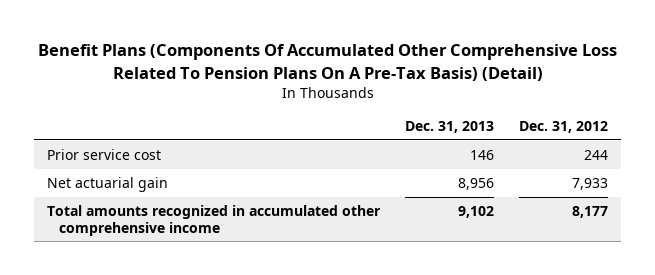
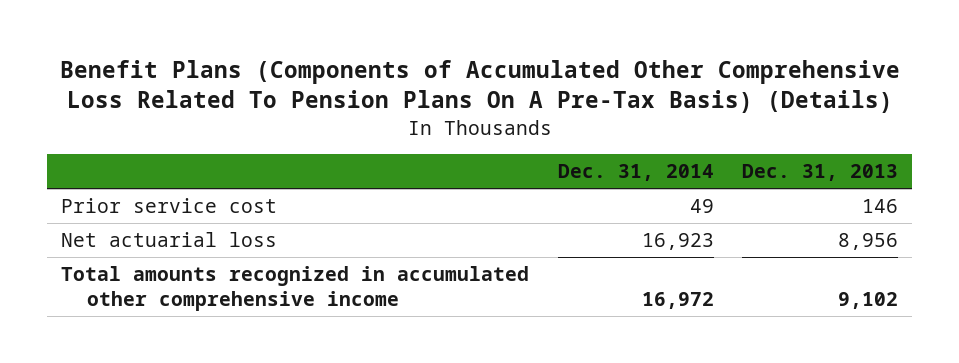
[37,44,617,81] Benefit Plans (Components Of Accumulated Other Comprehensive Loss Related To Pension Plans On A Pre-Tax Basis) (Detail) -> [59,59,900,114] Benefit Plans (Components of Accumulated Other Comprehensive Loss Related To Pension Plans On A Pre-Tax Basis) (Details)
[519,120,609,133] Dec. 31, 2012 -> none
none -> [557,164,714,182] Dec. 31, 2014
[47,176,169,192] Net actuarial gain -> [61,231,278,247] Net actuarial loss

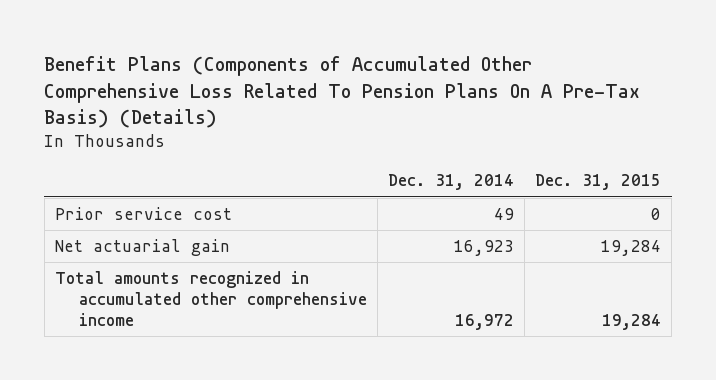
[741,164,898,182] Dec. 31, 2013 -> none
none -> [535,174,662,191] Dec. 31, 2015
[61,231,278,247] Net actuarial loss -> [54,238,230,256] Net actuarial gain

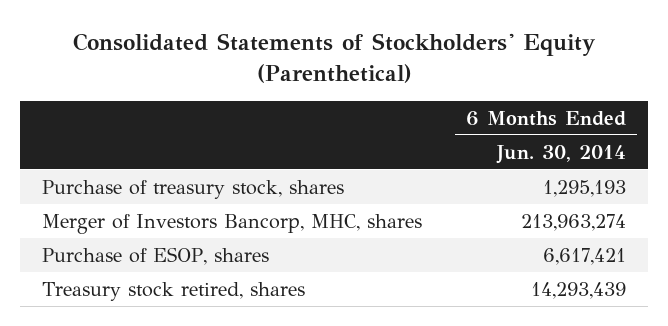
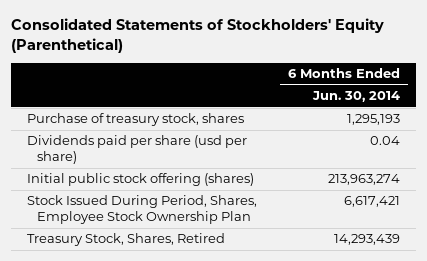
none -> [26,135,247,165] Dividends paid per share (usd per share)
[41,213,422,234] Merger of Investors Bancorp, MHC, shares -> [26,173,254,187] Initial public stock offering (shares)
[41,246,269,265] Purchase of ESOP, shares -> [26,195,257,225] Stock Issued During Period, Shares, Employee Stock Ownership Plan
[41,281,305,301] Treasury stock retired, shares -> [26,233,225,247] Treasury Stock, Shares, Retired

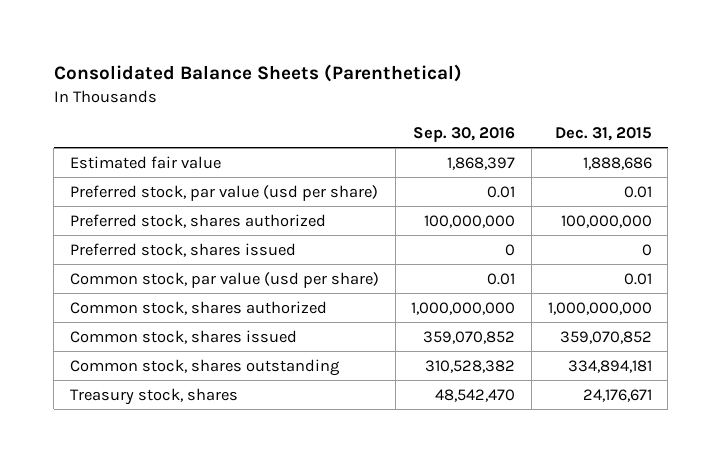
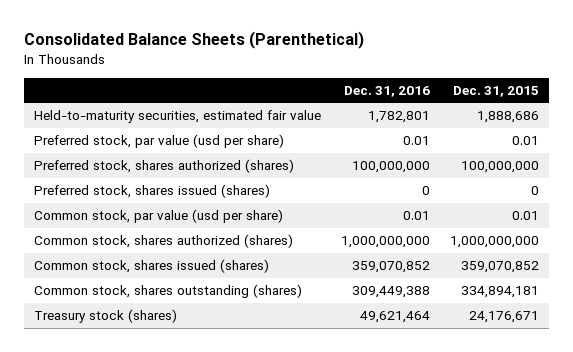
[413,126,516,142] Sep. 30, 2016 -> none
none -> [343,85,430,97] Dec. 31, 2016
[70,155,222,169] Estimated fair value -> [34,110,322,124] Held-to-maturity securities, estimated fair value
[70,213,327,228] Preferred stock, shares authorized -> [34,159,295,174] Preferred stock, shares authorized (shares)
[70,242,297,257] Preferred stock, shares issued -> [34,184,271,199] Preferred stock, shares issued (shares)
[70,300,328,315] Common stock, shares authorized -> [34,234,294,249] Common stock, shares authorized (shares)
[70,329,298,344] Common stock, shares issued -> [34,259,270,274] Common stock, shares issued (shares)
[70,358,341,376] Common stock, shares outstanding -> [34,284,303,299] Common stock, shares outstanding (shares)
[70,387,239,405] Treasury stock, shares -> [34,309,178,324] Treasury stock (shares)

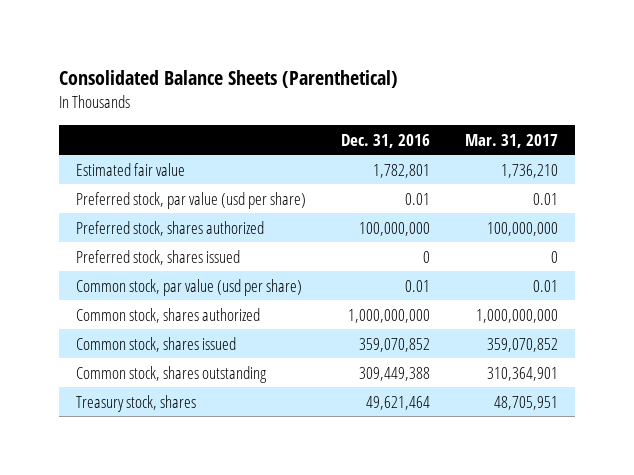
[452,85,539,97] Dec. 31, 2015 -> none
none -> [464,133,558,148] Mar. 31, 2017
[34,110,322,124] Held-to-maturity securities, estimated fair value -> [76,162,186,176] Estimated fair value
[34,159,295,174] Preferred stock, shares authorized (shares) -> [76,220,265,236] Preferred stock, shares authorized
[34,184,271,199] Preferred stock, shares issued (shares) -> [76,249,241,265] Preferred stock, shares issued
[34,234,294,249] Common stock, shares authorized (shares) -> [76,307,261,323] Common stock, shares authorized
[34,259,270,274] Common stock, shares issued (shares) -> [76,336,237,352] Common stock, shares issued
[34,284,303,299] Common stock, shares outstanding (shares) -> [76,365,268,383] Common stock, shares outstanding
[34,309,178,324] Treasury stock (shares) -> [76,394,197,412] Treasury stock, shares

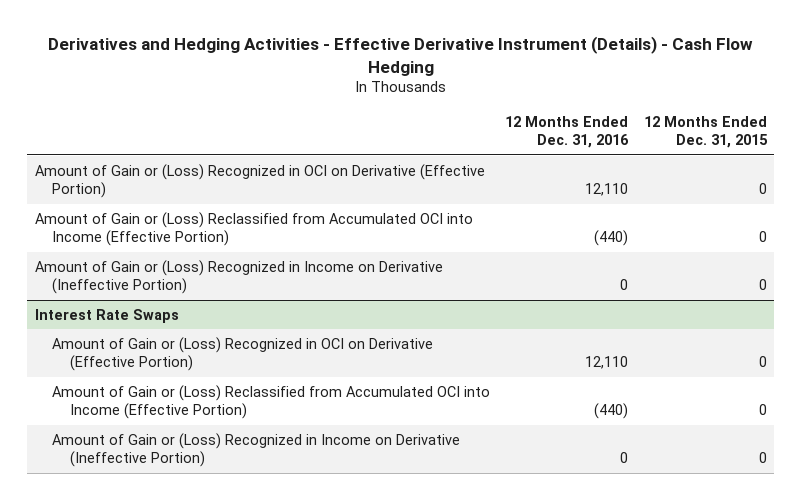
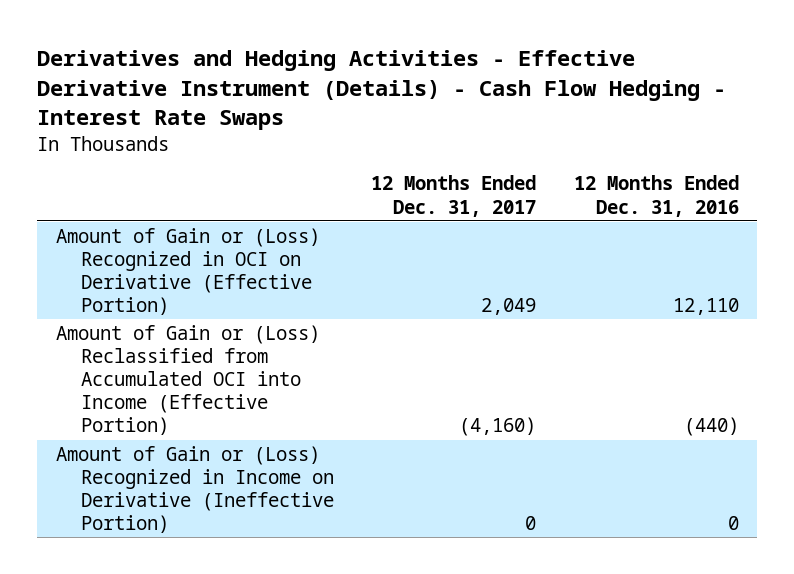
[47,35,753,76] Derivatives and Hedging Activities - Effective Derivative Instrument (Details) - Cash Flow Hedging -> [36,50,726,131] Derivatives and Hedging Activities - Effective Derivative Instrument (Details) - Cash Flow Hedging - Interest Rate Swaps
[643,115,768,149] 12 Months Ended Dec. 31, 2015 -> none
none -> [371,175,537,217] 12 Months Ended Dec. 31, 2017
[34,308,179,323] Interest Rate Swaps -> none
[52,336,434,372] Amount of Gain or (Loss) Recognized in OCI on Derivative (Effective Portion) -> none
[52,384,491,420] Amount of Gain or (Loss) Reclassified from Accumulated OCI into Income (Effective Portion) -> none
[52,432,461,468] Amount of Gain or (Loss) Recognized in Income on Derivative (Ineffective Portion) -> none

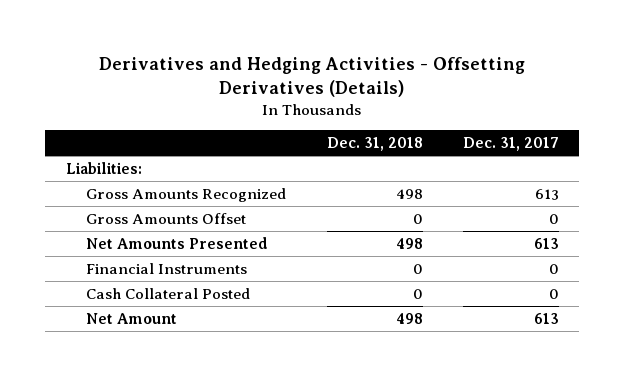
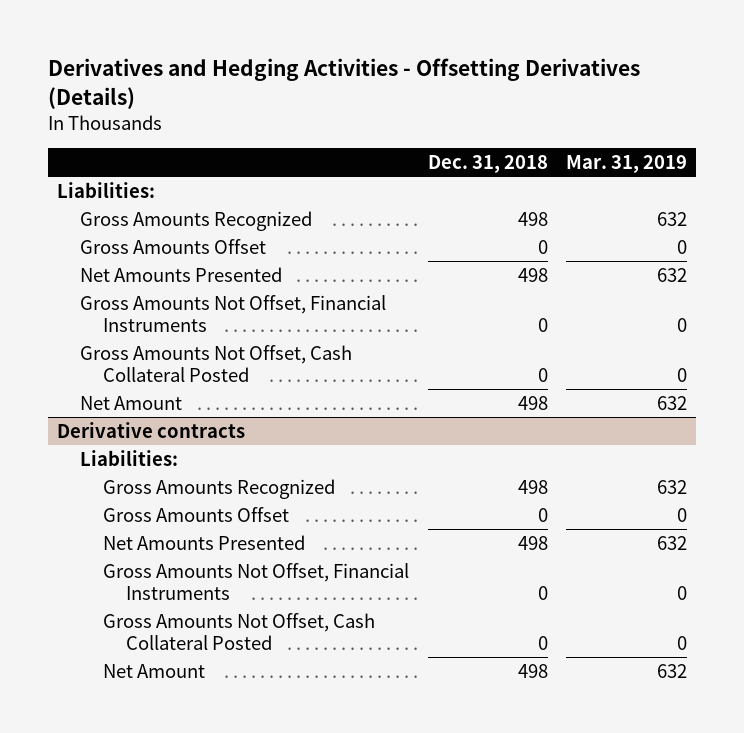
[463,137,560,152] Dec. 31, 2017 -> none
none -> [566,154,688,173] Mar. 31, 2019
[85,262,247,274] Financial Instruments -> [80,294,387,332] Gross Amounts Not Offset, Financial Instruments
[85,287,250,299] Cash Collateral Posted -> [80,344,353,382] Gross Amounts Not Offset, Cash Collateral Posted
none -> [57,421,246,438] Derivative contracts
none -> [80,449,179,466] Liabilities:
none -> [103,478,336,499] Gross Amounts Recognized
none -> [103,506,290,522] Gross Amounts Offset
none -> [103,534,306,550] Net Amounts Presented
none -> [103,562,410,600] Gross Amounts Not Offset, Financial Instruments
none -> [103,612,376,650] Gross Amounts Not Offset, Cash Collateral Posted
none -> [103,663,206,678] Net Amount

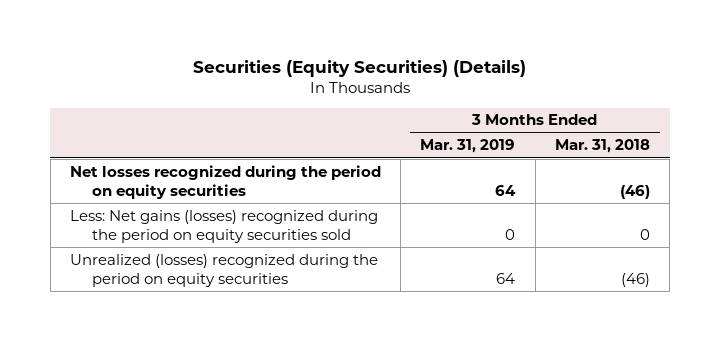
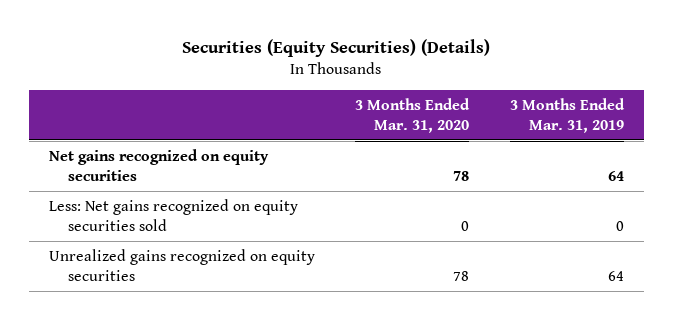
[554,139,650,154] Mar. 31, 2018 -> none
none -> [355,97,471,133] 3 Months Ended Mar. 31, 2020
[69,164,381,199] Net losses recognized during the period on equity securities -> [49,149,270,181] Net gains recognized on equity securities
[69,209,378,243] Less: Net gains (losses) recognized during the period on equity securities sold -> [49,199,299,231] Less: Net gains recognized on equity securities sold
[69,253,378,287] Unrealized (losses) recognized during the period on equity securities -> [49,249,316,281] Unrealized gains recognized on equity securities

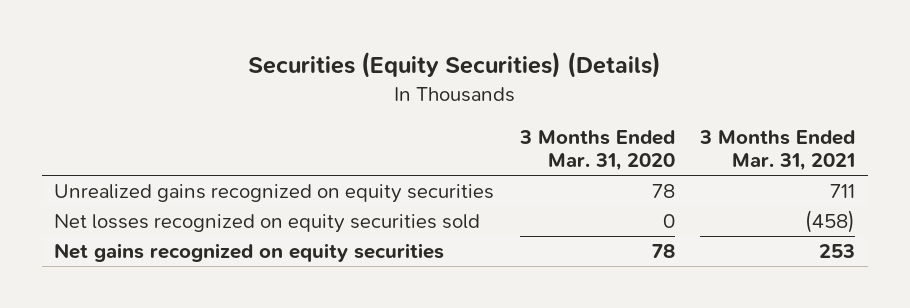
[509,97,625,133] 3 Months Ended Mar. 31, 2019 -> none
none -> [699,129,856,172] 3 Months Ended Mar. 31, 2021
[49,199,299,231] Less: Net gains recognized on equity securities sold -> none
none -> [54,213,481,233] Net losses recognized on equity securities sold
[49,149,270,181] Net gains recognized on equity securities -> [54,242,445,262] Net gains recognized on equity securities

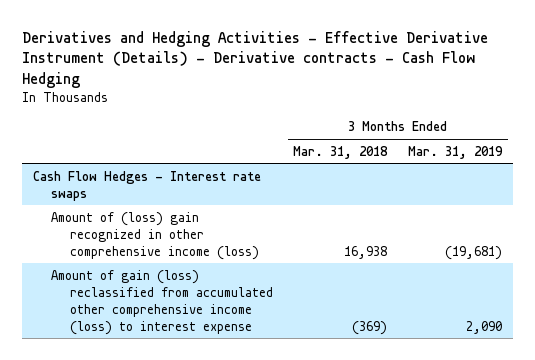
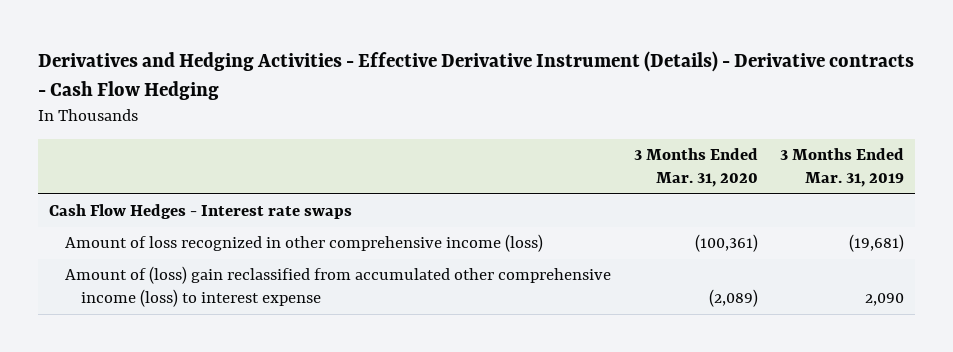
[293,145,389,159] Mar. 31, 2018 -> none
none -> [633,148,758,188] 3 Months Ended Mar. 31, 2020
[51,211,259,260] Amount of (loss) gain recognized in other comprehensive income (loss) -> [65,234,544,253] Amount of loss recognized in other comprehensive income (loss)
[51,269,273,335] Amount of gain (loss) reclassified from accumulated other comprehensive income (loss) to interest expense -> [65,266,612,308] Amount of (loss) gain reclassified from accumulated other comprehensive income (loss) to interest expense

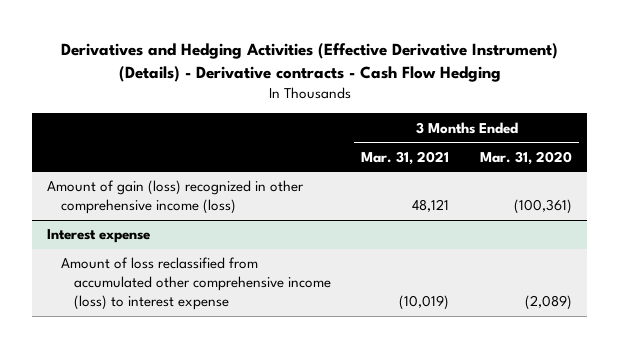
[38,50,915,100] Derivatives and Hedging Activities - Effective Derivative Instrument (Details) - Derivative contracts - Cash Flow Hedging -> [60,43,558,83] Derivatives and Hedging Activities (Effective Derivative Instrument) (Details) - Derivative contracts - Cash Flow Hedging
[779,148,904,188] 3 Months Ended Mar. 31, 2019 -> none
none -> [361,150,450,165] Mar. 31, 2021
[49,204,353,220] Cash Flow Hedges - Interest rate swaps -> none
[65,234,544,253] Amount of loss recognized in other comprehensive income (loss) -> [47,180,305,215] Amount of gain (loss) recognized in other comprehensive income (loss)
none -> [47,229,151,244] Interest expense
[65,266,612,308] Amount of (loss) gain reclassified from accumulated other comprehensive income (loss) to interest expense -> [60,257,332,311] Amount of loss reclassified from accumulated other comprehensive income (loss) to interest expense

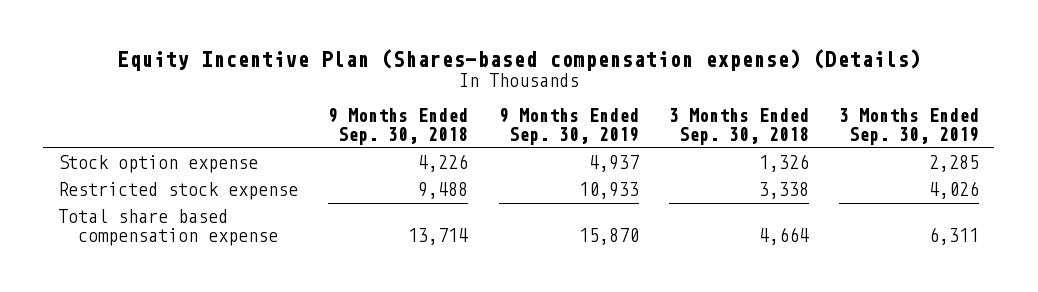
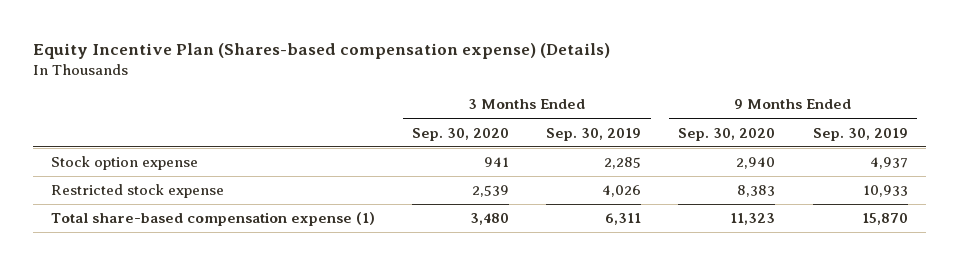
[328,108,469,146] 9 Months Ended Sep. 30, 2018 -> none
[669,108,810,146] 3 Months Ended Sep. 30, 2018 -> none
none -> [412,127,510,141] Sep. 30, 2020
none -> [678,127,776,141] Sep. 30, 2020
[58,209,279,247] Total share based compensation expense -> [51,212,376,227] Total share-based compensation expense (1)

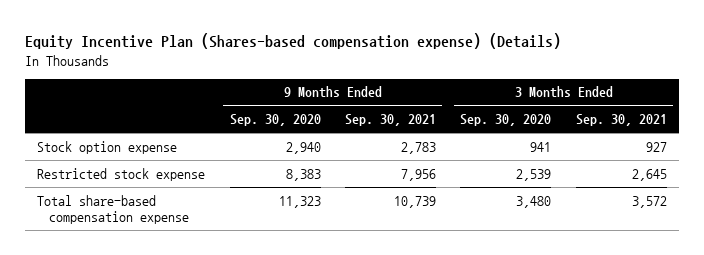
[546,127,642,141] Sep. 30, 2019 -> none
[812,127,908,141] Sep. 30, 2019 -> none
none -> [345,114,437,127] Sep. 30, 2021
none -> [575,114,667,127] Sep. 30, 2021
[51,212,376,227] Total share-based compensation expense (1) -> [37,194,190,225] Total share-based compensation expense

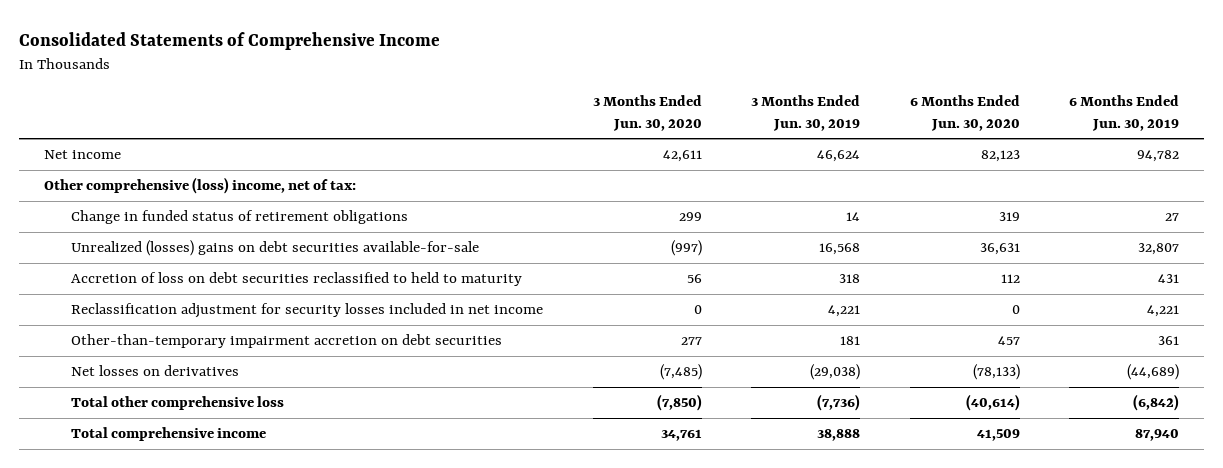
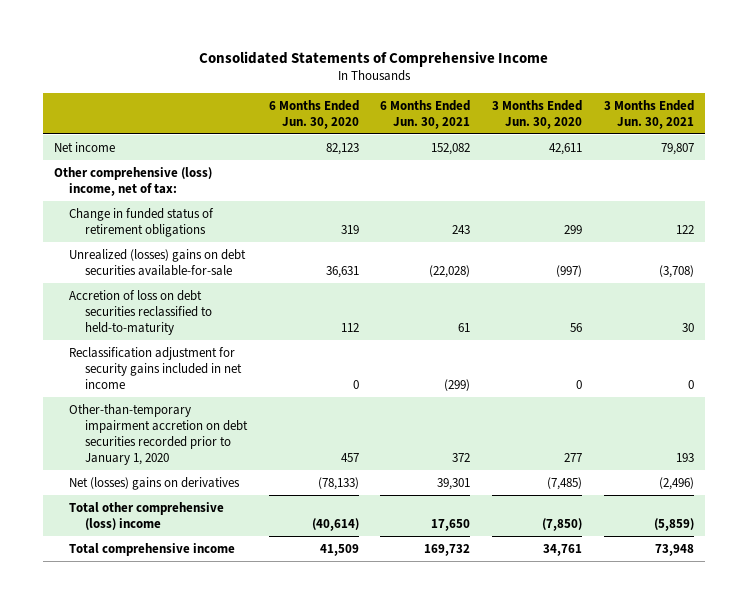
[751,95,861,131] 3 Months Ended Jun. 30, 2019 -> none
[1069,95,1180,131] 6 Months Ended Jun. 30, 2019 -> none
none -> [380,99,471,129] 6 Months Ended Jun. 30, 2021
none -> [604,99,695,129] 3 Months Ended Jun. 30, 2021
[70,272,522,287] Accretion of loss on debt securities reclassified to held to maturity -> [69,289,212,335] Accretion of loss on debt securities reclassified to held-to-maturity
[70,303,543,319] Reclassification adjustment for security losses included in net income -> [69,346,242,389] Reclassification adjustment for security gains included in net income
[70,334,502,349] Other-than-temporary impairment accretion on debt securities -> [69,403,248,465] Other-than-temporary impairment accretion on debt securities recorded prior to January 1, 2020
[70,365,239,377] Net losses on derivatives -> [69,476,241,490] Net (losses) gains on derivatives
[70,396,284,411] Total other comprehensive loss -> [69,501,225,530] Total other comprehensive (loss) income

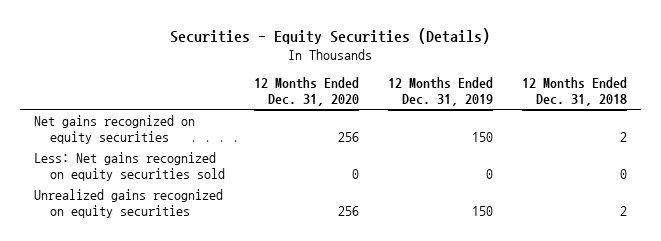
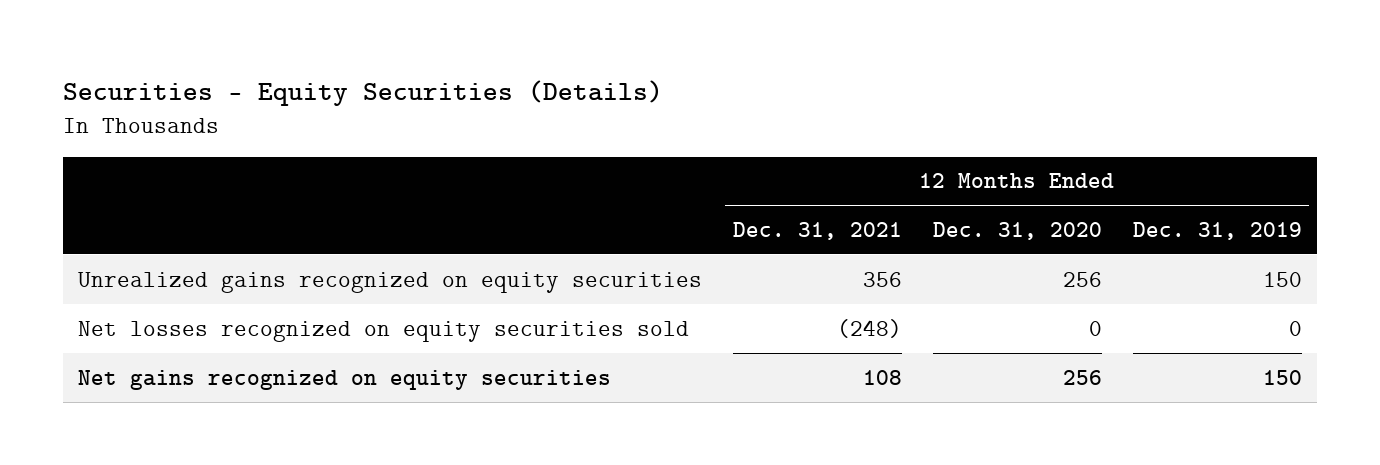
[521,77,627,106] 12 Months Ended Dec. 31, 2018 -> none
none -> [733,221,903,240] Dec. 31, 2021
[34,152,226,181] Less: Net gains recognized on equity securities sold -> none
none -> [78,320,690,342] Net losses recognized on equity securities sold
[34,115,196,144] Net gains recognized on equity securities -> [78,369,612,390] Net gains recognized on equity securities

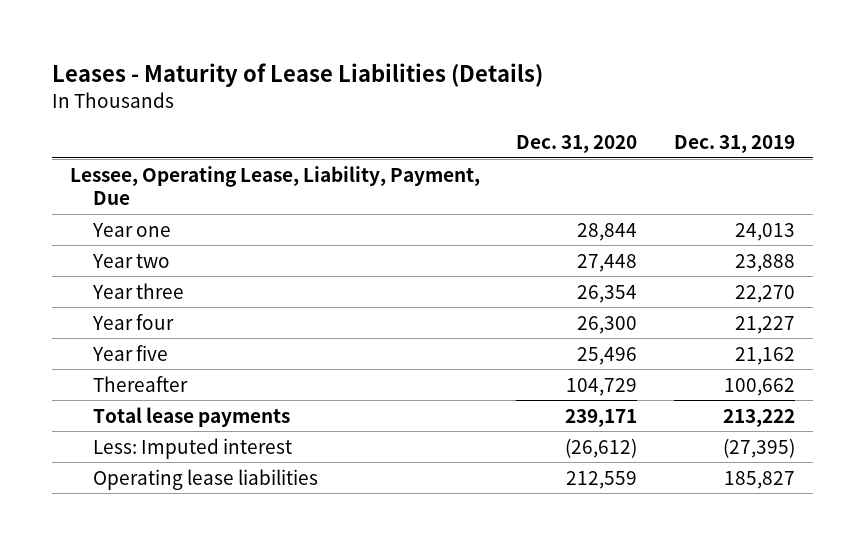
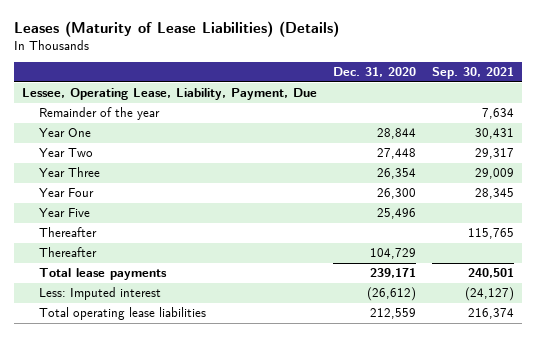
[52,62,544,87] Leases - Maturity of Lease Liabilities (Details) -> [13,20,339,37] Leases (Maturity of Lease Liabilities) (Details)
[673,135,795,154] Dec. 31, 2019 -> none
none -> [431,67,514,80] Sep. 30, 2021
none -> [38,107,160,121] Remainder of the year
[91,222,171,237] Year one -> [38,128,91,138] Year One
[91,253,170,268] Year two -> [38,148,93,158] Year Two
[91,282,184,299] Year three -> [38,167,100,178] Year Three
[91,313,174,330] Year four -> [38,188,94,198] Year Four
[91,344,168,361] Year five -> [38,208,90,218] Year Five
none -> [38,227,97,238] Thereafter
[92,468,318,490] Operating lease liabilities -> [38,307,206,321] Total operating lease liabilities

